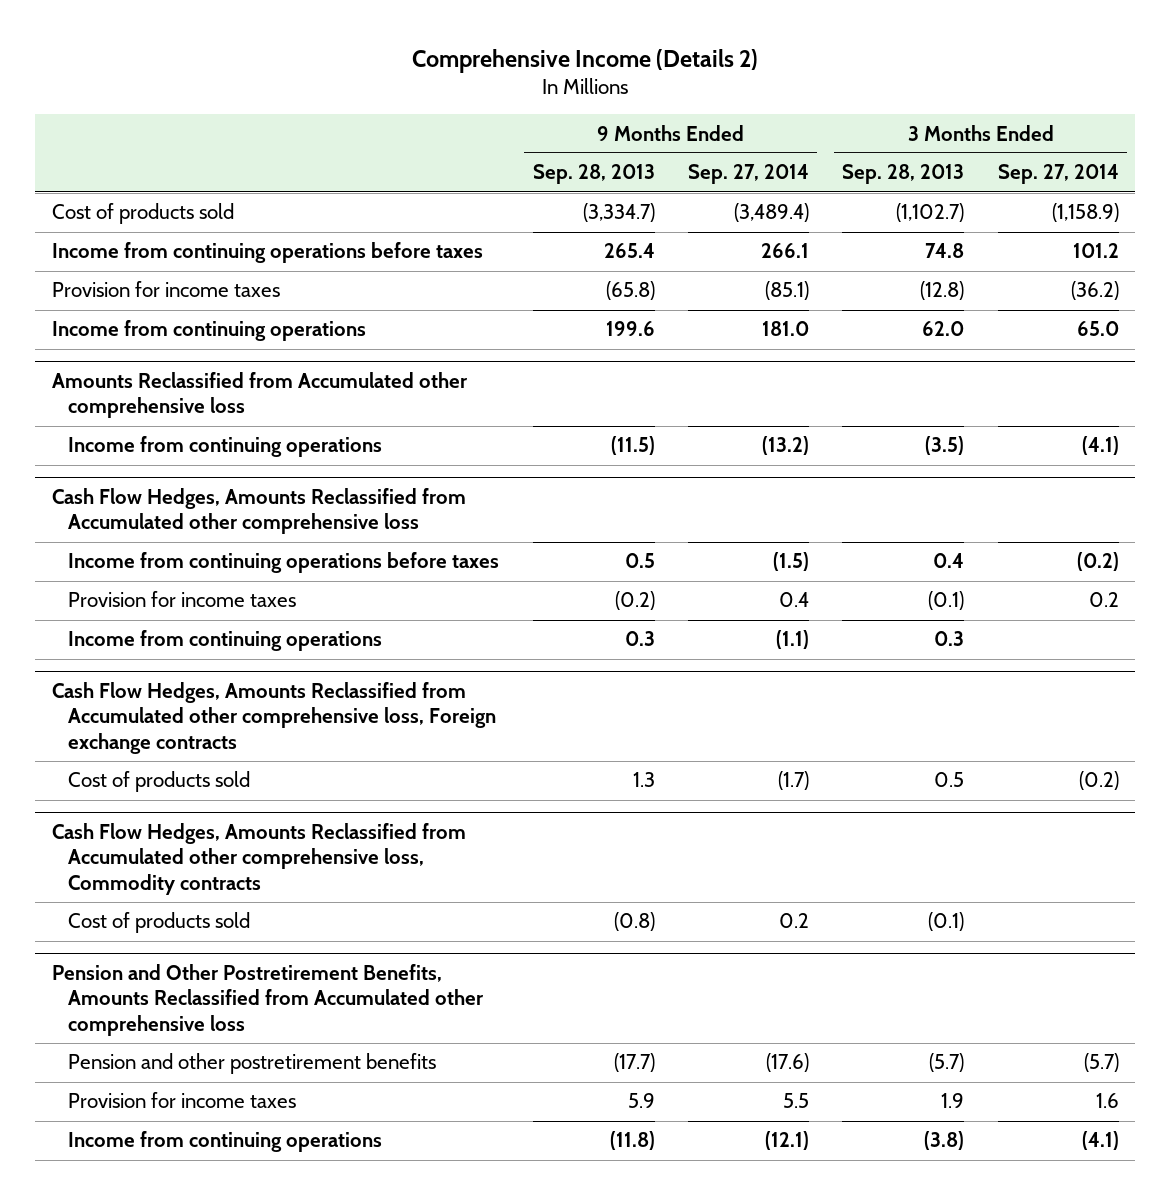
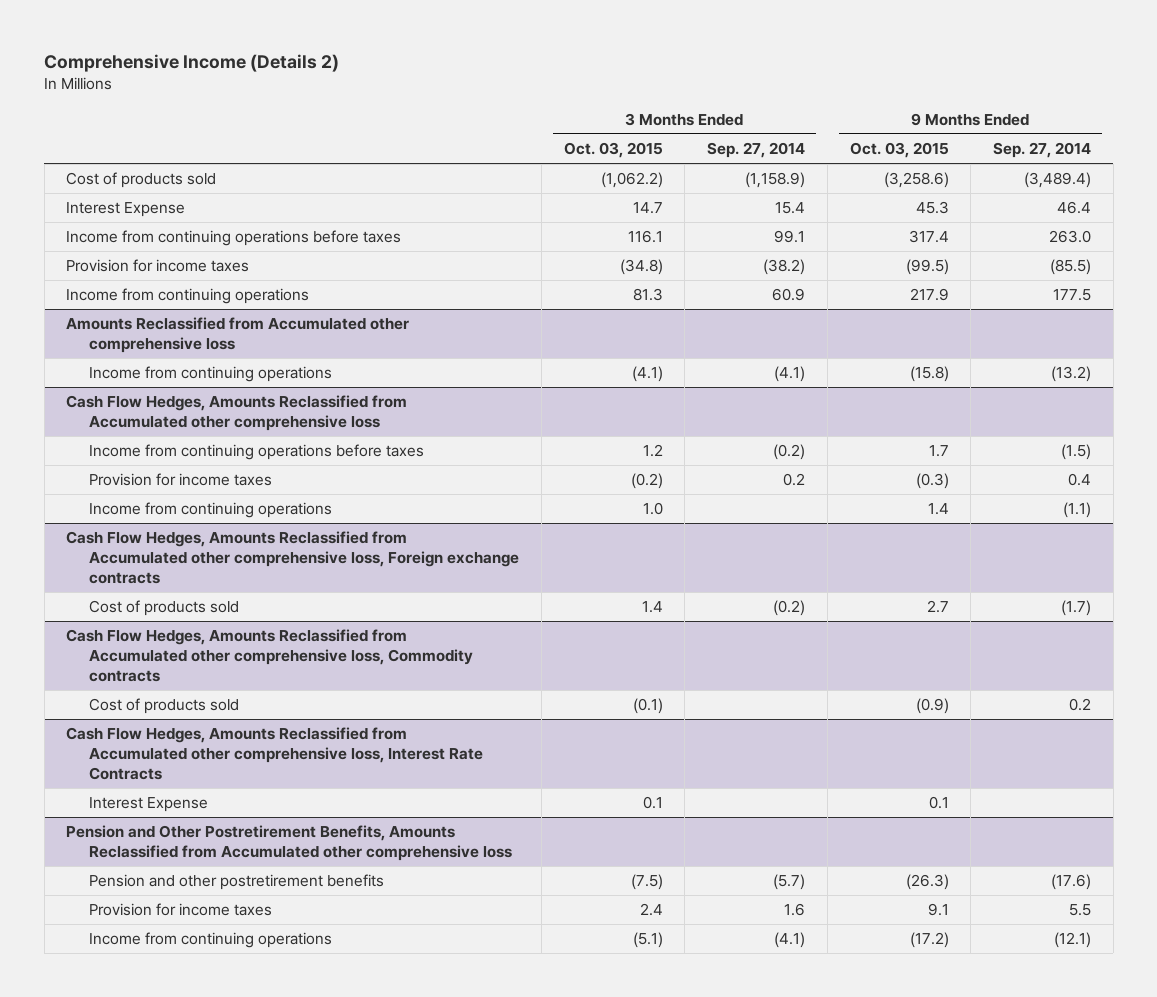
[532,164,655,185] Sep. 28, 2013 -> none
[842,164,965,185] Sep. 28, 2013 -> none
none -> [563,142,663,159] Oct. 03, 2015
none -> [849,142,949,159] Oct. 03, 2015
none -> [66,202,186,218] Interest Expense
[761,243,810,259] 266.1 -> [1049,230,1092,244] 263.0
[1072,243,1119,259] 101.2 -> [774,230,806,244] 99.1
[765,281,810,301] (85.1) -> [1050,259,1092,276] (85.5)
[1070,281,1119,301] (36.2) -> [763,259,806,276] (38.2)
[762,321,810,337] 181.0 -> [1053,289,1092,302] 177.5
[1076,321,1119,337] 65.0 -> [772,288,806,302] 60.9
none -> [66,727,484,780] Cash Flow Hedges, Amounts Reclassified from Accumulated other comprehensive loss, Interest Rate Contracts
none -> [89,797,209,813] Interest Expense

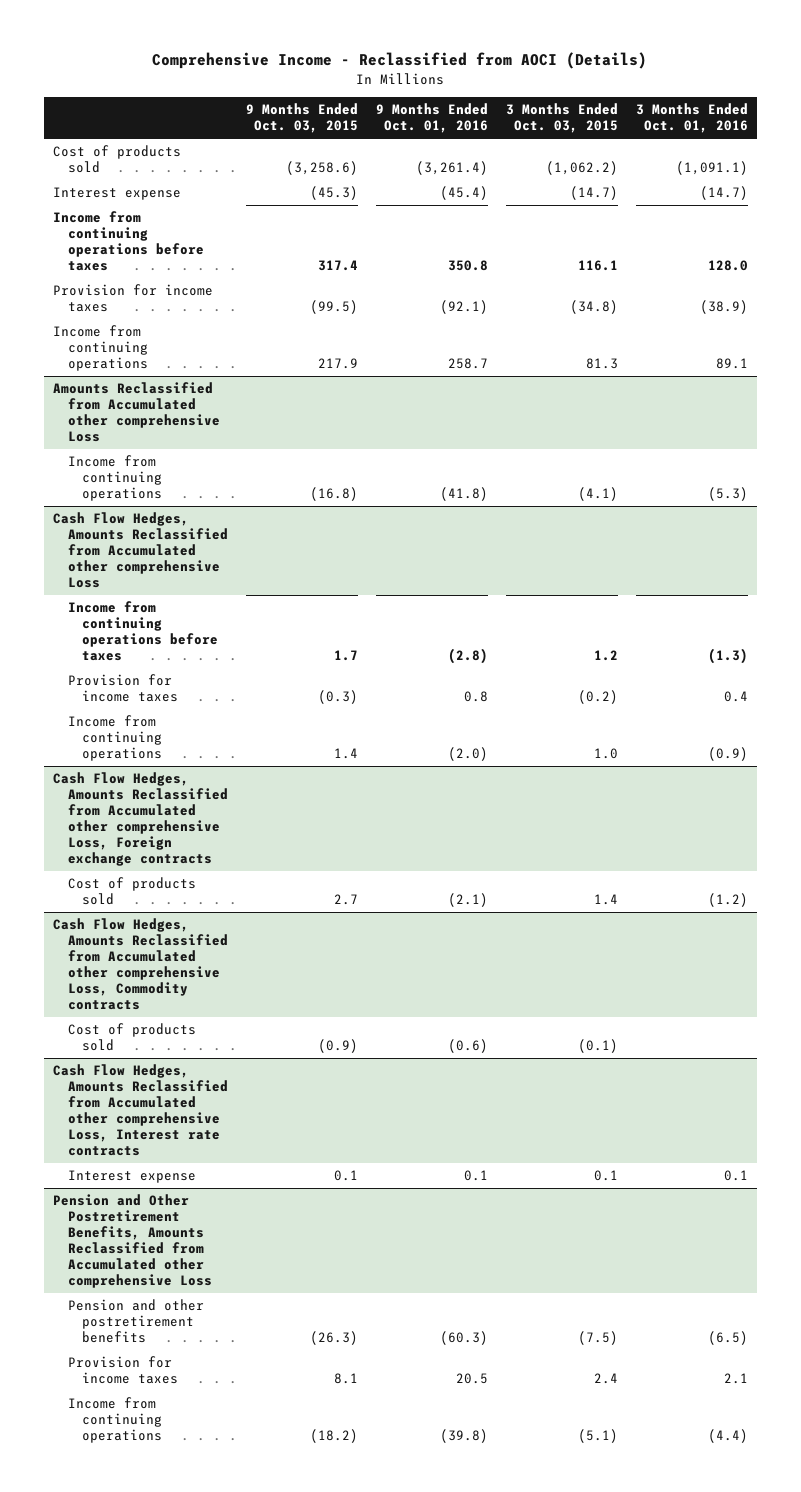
[44,54,340,73] Comprehensive Income (Details 2) -> [152,52,648,70] Comprehensive Income - Reclassified from AOCI (Details)
[707,142,806,159] Sep. 27, 2014 -> none
[993,142,1092,159] Sep. 27, 2014 -> none
none -> [375,103,488,134] 9 Months Ended Oct. 01, 2016
none -> [635,103,748,134] 3 Months Ended Oct. 01, 2016
[66,202,186,218] Interest Expense -> [53,187,182,201] Interest expense
[632,202,663,215] 14.7 -> [569,186,618,201] (14.7)
[915,201,949,215] 45.3 -> [309,186,358,201] (45.3)
[66,317,410,353] Amounts Reclassified from Accumulated other comprehensive loss -> [53,382,220,443] Amounts Reclassified from Accumulated other comprehensive Loss
[909,366,949,383] (15.8) -> [309,487,358,502] (16.8)
[66,395,408,431] Cash Flow Hedges, Amounts Reclassified from Accumulated other comprehensive loss -> [53,512,228,589] Cash Flow Hedges, Amounts Reclassified from Accumulated other comprehensive Loss
[66,531,520,584] Cash Flow Hedges, Amounts Reclassified from Accumulated other comprehensive loss, Foreign exchange contracts -> [53,772,228,867] Cash Flow Hedges, Amounts Reclassified from Accumulated other comprehensive Loss, Foreign exchange contracts
[66,629,474,682] Cash Flow Hedges, Amounts Reclassified from Accumulated other comprehensive loss, Commodity contracts -> [53,918,228,1011] Cash Flow Hedges, Amounts Reclassified from Accumulated other comprehensive Loss, Commodity contracts
[66,727,484,780] Cash Flow Hedges, Amounts Reclassified from Accumulated other comprehensive loss, Interest Rate Contracts -> [53,1064,228,1157] Cash Flow Hedges, Amounts Reclassified from Accumulated other comprehensive Loss, Interest rate contracts
[89,797,209,813] Interest Expense -> [67,1170,196,1184] Interest expense
[66,825,513,861] Pension and Other Postretirement Benefits, Amounts Reclassified from Accumulated other comprehensive loss -> [53,1194,212,1289] Pension and Other Postretirement Benefits, Amounts Reclassified from Accumulated other comprehensive Loss
[927,903,949,917] 9.1 -> [333,1373,358,1385] 8.1
[909,932,949,949] (17.2) -> [309,1429,358,1444] (18.2)

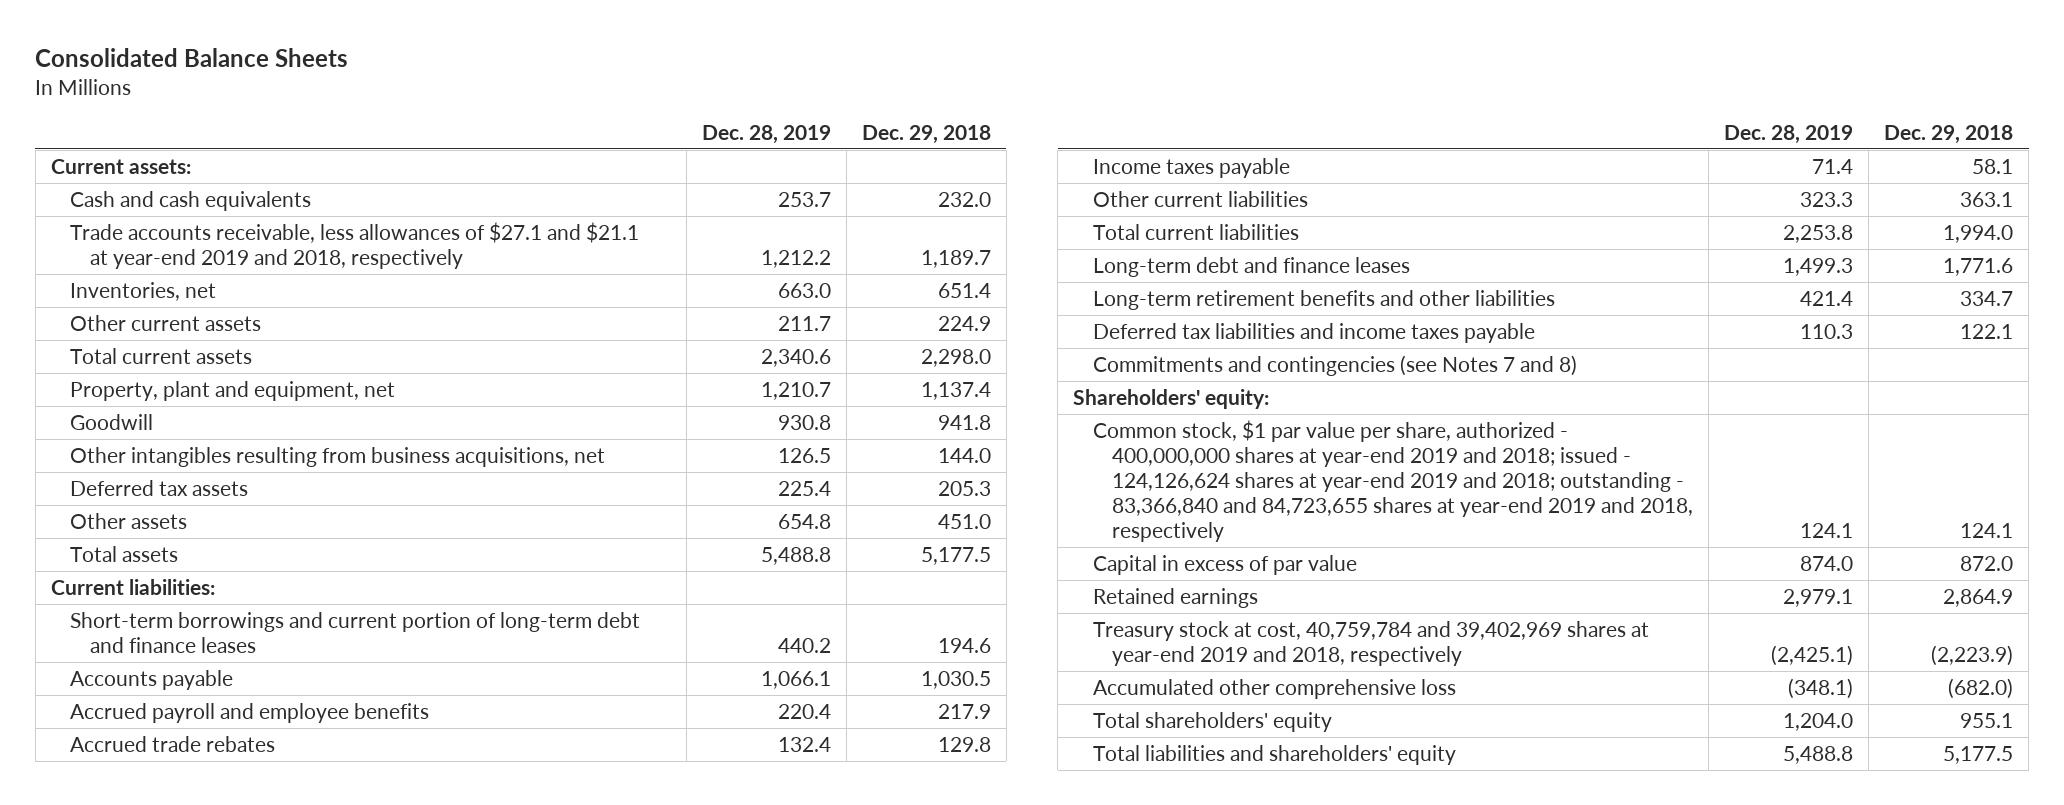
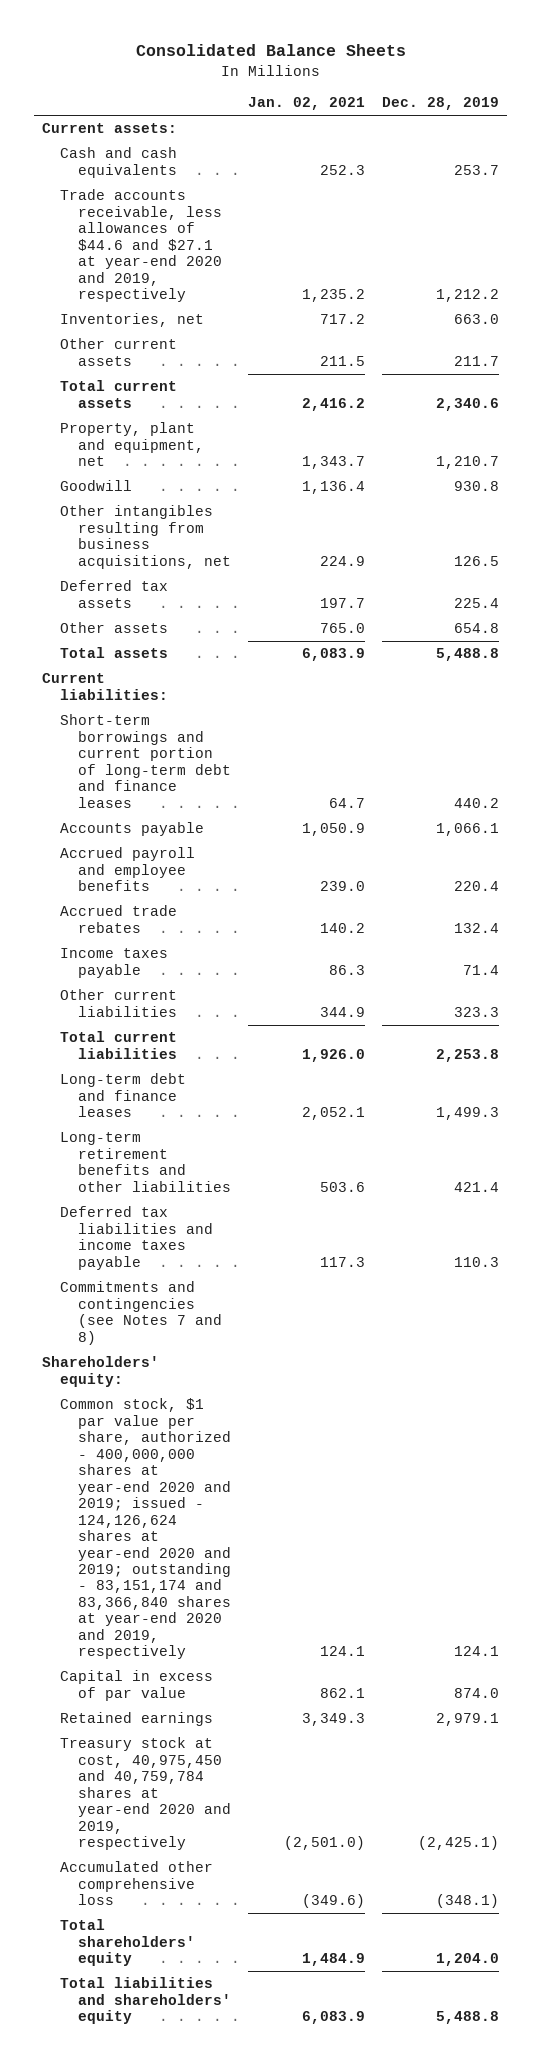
[861,124,991,144] Dec. 29, 2018 -> none
none -> [247,97,365,111] Jan. 02, 2021
[70,221,640,269] Trade accounts receivable, less allowances of $27.1 and $21.1 at year-end 2019 and 2018, respectively -> [60,189,223,303] Trade accounts receivable, less allowances of $44.6 and $27.1 at year-end 2020 and 2019, respectively
[1092,419,1694,542] Common stock, $1 par value per share, authorized - 400,000,000 shares at year-end 2019 and 2018; issued - 124,126,624 shares at year-end 2019 and 2018; outstanding - 83,366,840 and 84,723,655 shares at year-end 2019 and 2018, respectively -> [60,1398,232,1660] Common stock, $1 par value per share, authorized - 400,000,000 shares at year-end 2020 and 2019; issued - 124,126,624 shares at year-end 2020 and 2019; outstanding - 83,151,174 and 83,366,840 shares at year-end 2020 and 2019, respectively
[1092,620,1649,666] Treasury stock at cost, 40,759,784 and 39,402,969 shares at year-end 2019 and 2018, respectively -> [60,1737,232,1851] Treasury stock at cost, 40,975,450 and 40,759,784 shares at year-end 2020 and 2019, respectively

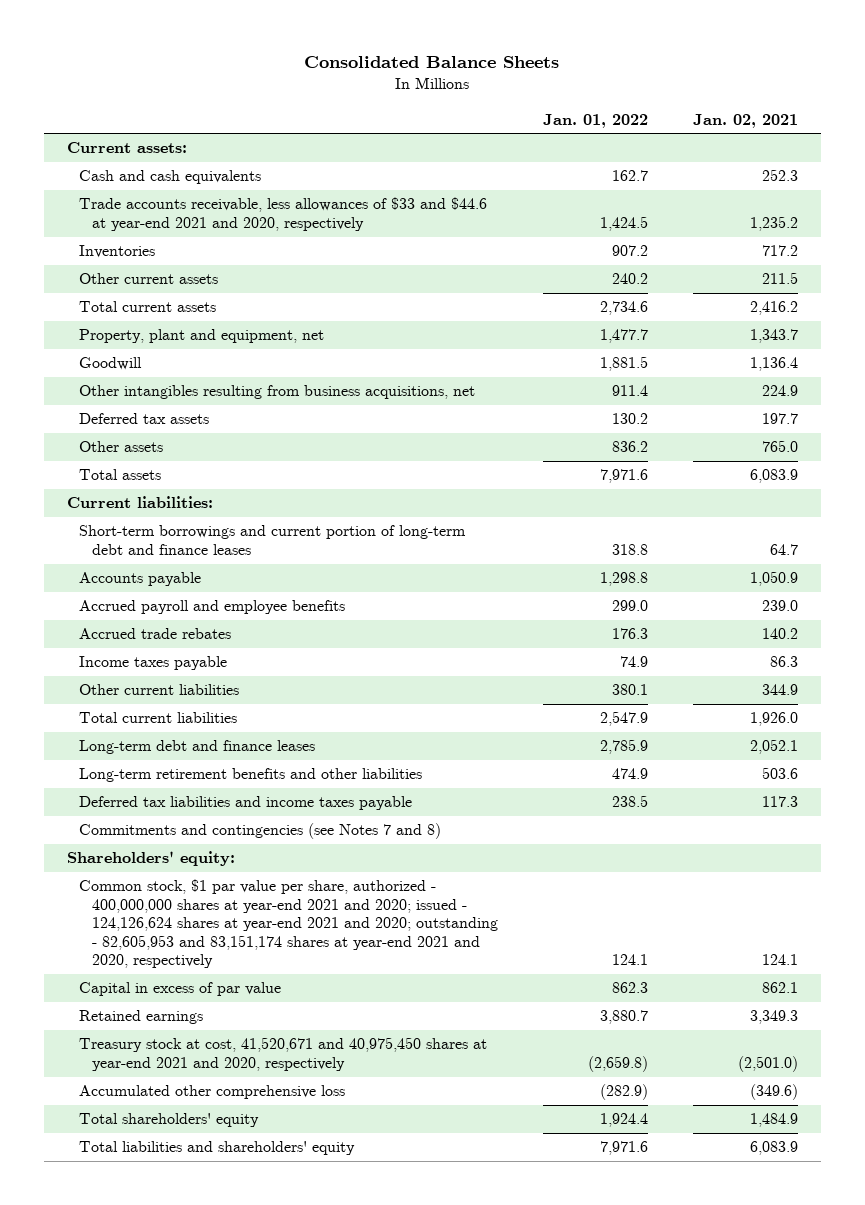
[381,97,499,111] Dec. 28, 2019 -> none
none -> [543,113,649,128] Jan. 01, 2022
[60,189,223,303] Trade accounts receivable, less allowances of $44.6 and $27.1 at year-end 2020 and 2019, respectively -> [79,197,488,231] Trade accounts receivable, less allowances of $33 and $44.6 at year-end 2021 and 2020, respectively
[60,313,205,328] Inventories, net -> [79,245,156,259] Inventories
[60,1398,232,1660] Common stock, $1 par value per share, authorized - 400,000,000 shares at year-end 2020 and 2019; issued - 124,126,624 shares at year-end 2020 and 2019; outstanding - 83,151,174 and 83,366,840 shares at year-end 2020 and 2019, respectively -> [79,879,499,968] Common stock, $1 par value per share, authorized - 400,000,000 shares at year-end 2021 and 2020; issued - 124,126,624 shares at year-end 2021 and 2020; outstanding - 82,605,953 and 83,151,174 shares at year-end 2021 and 2020, respectively
[60,1737,232,1851] Treasury stock at cost, 40,975,450 and 40,759,784 shares at year-end 2020 and 2019, respectively -> [79,1037,488,1071] Treasury stock at cost, 41,520,671 and 40,975,450 shares at year-end 2021 and 2020, respectively

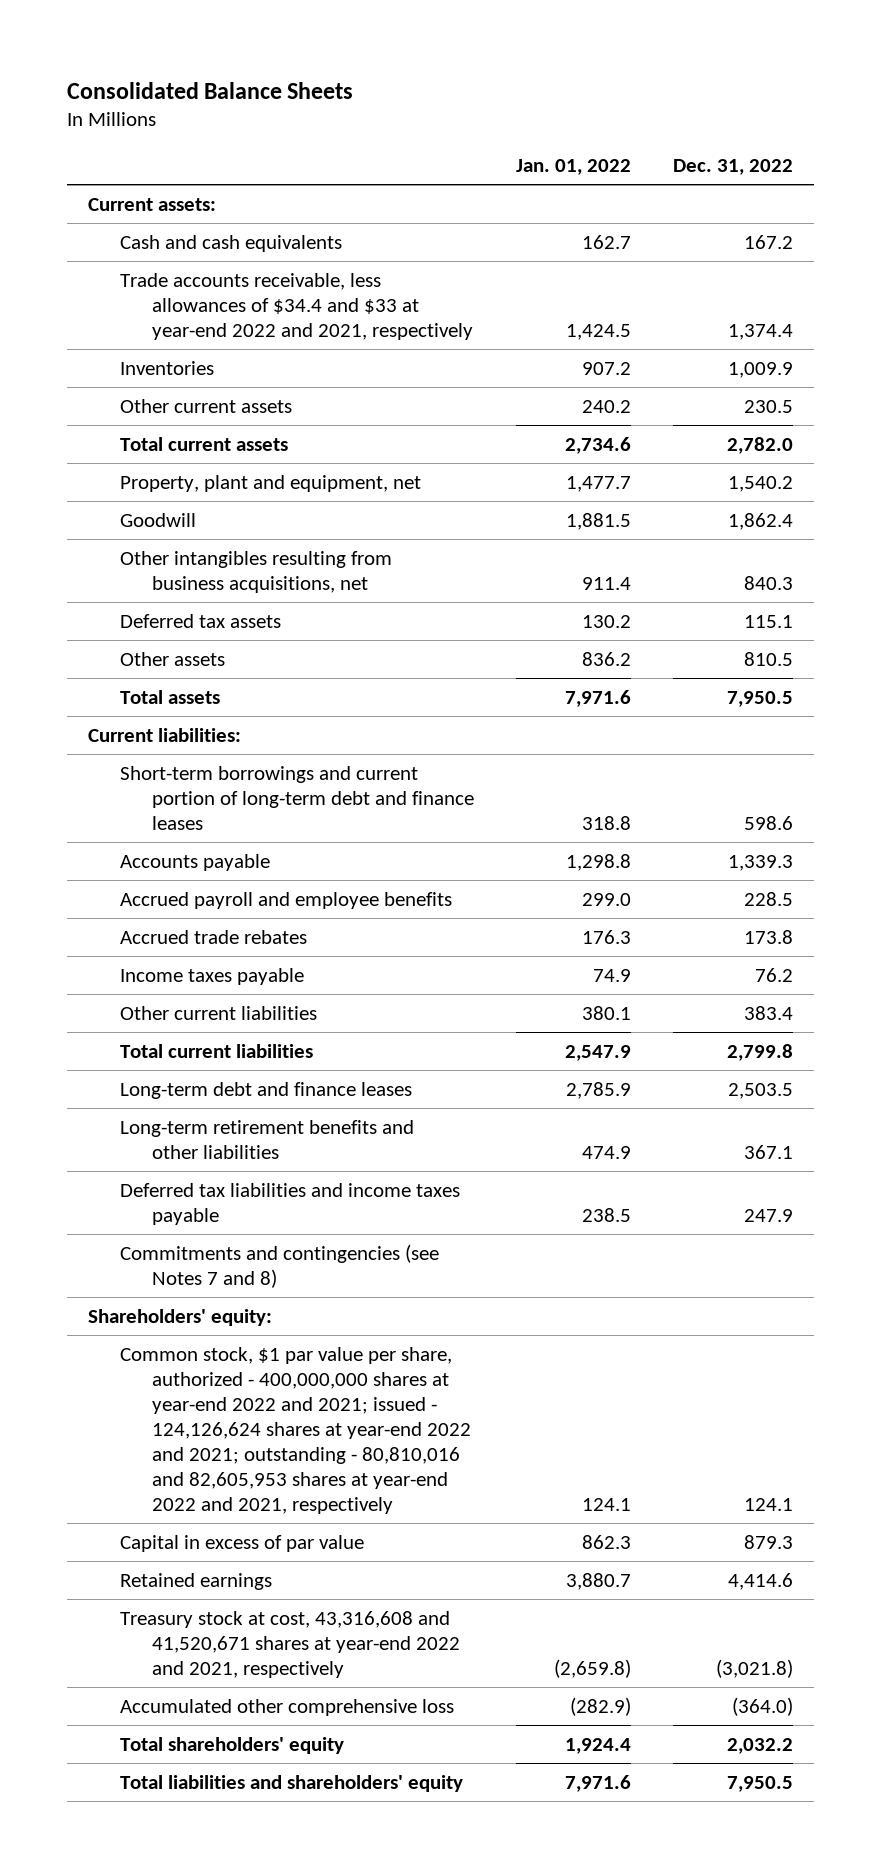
[693,113,799,128] Jan. 02, 2021 -> none
none -> [672,158,793,175] Dec. 31, 2022
[79,197,488,231] Trade accounts receivable, less allowances of $33 and $44.6 at year-end 2021 and 2020, respectively -> [119,272,473,340] Trade accounts receivable, less allowances of $34.4 and $33 at year-end 2022 and 2021, respectively
[79,879,499,968] Common stock, $1 par value per share, authorized - 400,000,000 shares at year-end 2021 and 2020; issued - 124,126,624 shares at year-end 2021 and 2020; outstanding - 82,605,953 and 83,151,174 shares at year-end 2021 and 2020, respectively -> [119,1346,471,1515] Common stock, $1 par value per share, authorized - 400,000,000 shares at year-end 2022 and 2021; issued - 124,126,624 shares at year-end 2022 and 2021; outstanding - 80,810,016 and 82,605,953 shares at year-end 2022 and 2021, respectively
[79,1037,488,1071] Treasury stock at cost, 41,520,671 and 40,975,450 shares at year-end 2021 and 2020, respectively -> [119,1610,460,1678] Treasury stock at cost, 43,316,608 and 41,520,671 shares at year-end 2022 and 2021, respectively

